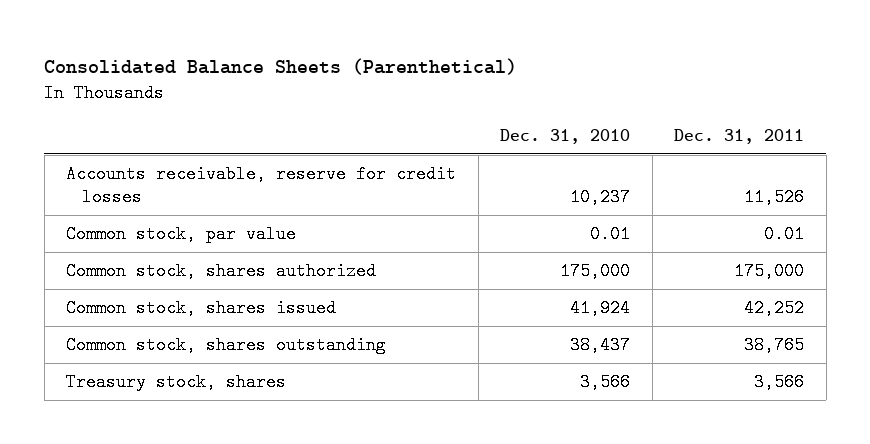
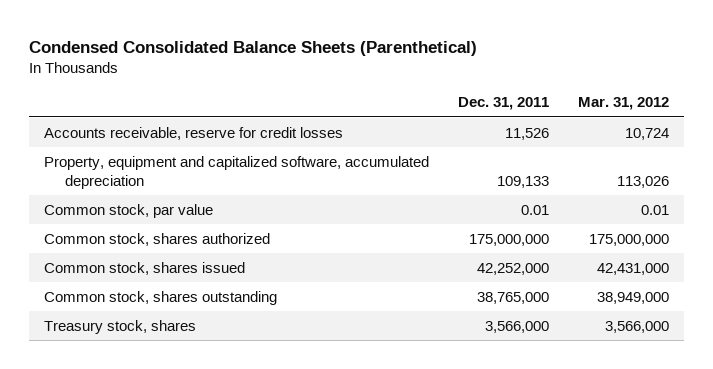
[44,57,518,75] Consolidated Balance Sheets (Parenthetical) -> [29,40,478,56] Condensed Consolidated Balance Sheets (Parenthetical)
[500,128,631,144] Dec. 31, 2010 -> none
none -> [578,97,670,111] Mar. 31, 2012
none -> [44,155,430,189] Property, equipment and capitalized software, accumulated depreciation
[734,262,805,281] 175,000 -> [469,233,550,246] 175,000,000
[744,299,805,318] 42,252 -> [477,262,550,275] 42,252,000
[744,336,805,355] 38,765 -> [477,291,550,304] 38,765,000
[754,373,805,392] 3,566 -> [485,320,550,333] 3,566,000

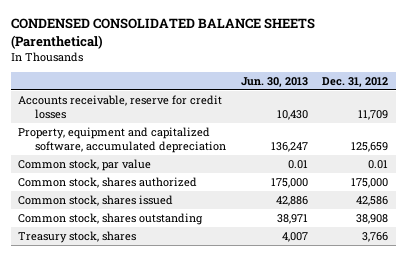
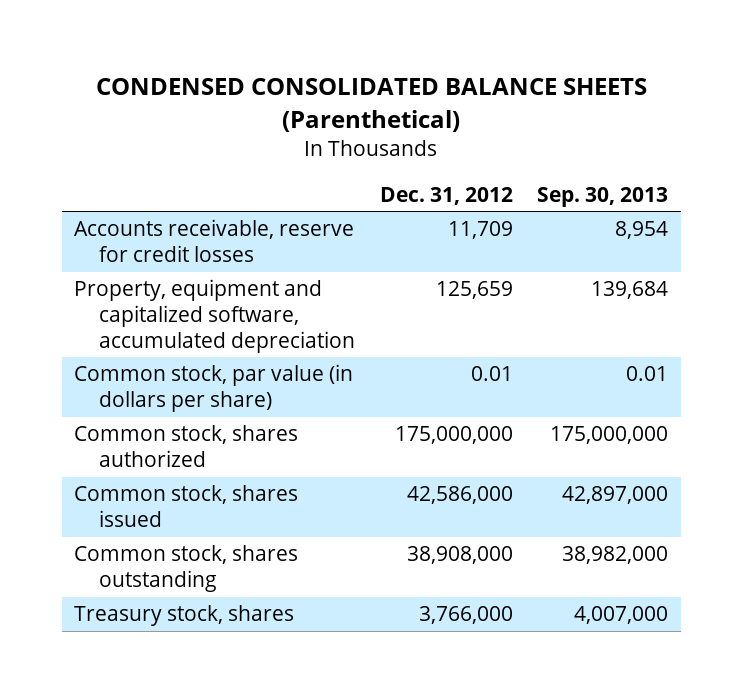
[240,76,308,87] Jun. 30, 2013 -> none
none -> [537,186,669,207] Sep. 30, 2013
[18,159,152,172] Common stock, par value -> [74,364,354,413] Common stock, par value (in dollars per share)
[351,178,389,189] 175,000 -> [394,426,513,445] 175,000,000
[356,196,389,207] 42,586 -> [406,486,513,505] 42,586,000
[356,214,389,225] 38,908 -> [406,546,513,565] 38,908,000
[362,232,389,243] 3,766 -> [418,606,513,625] 3,766,000

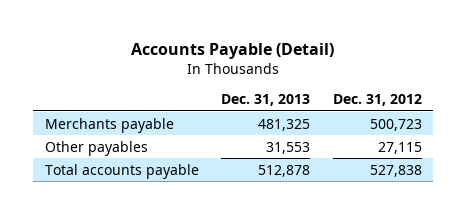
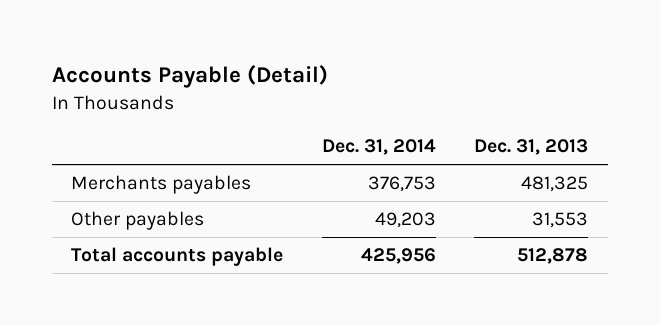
[332,94,422,107] Dec. 31, 2012 -> none
none -> [321,139,436,156] Dec. 31, 2014
[44,117,174,133] Merchants payable -> [71,175,252,195] Merchants payables

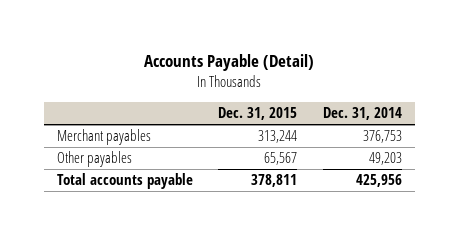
[474,139,589,156] Dec. 31, 2013 -> none
none -> [218,107,298,121] Dec. 31, 2015
[71,175,252,195] Merchants payables -> [56,129,151,146] Merchant payables

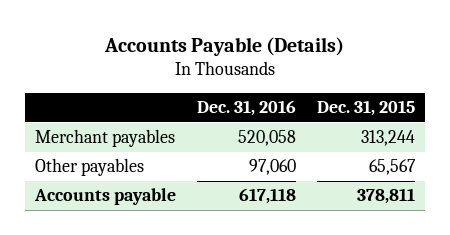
[144,53,315,71] Accounts Payable (Detail) -> [103,36,344,56] Accounts Payable (Details)
[323,107,403,121] Dec. 31, 2014 -> none
none -> [196,100,296,117] Dec. 31, 2016
[56,173,193,190] Total accounts payable -> [34,188,177,206] Accounts payable

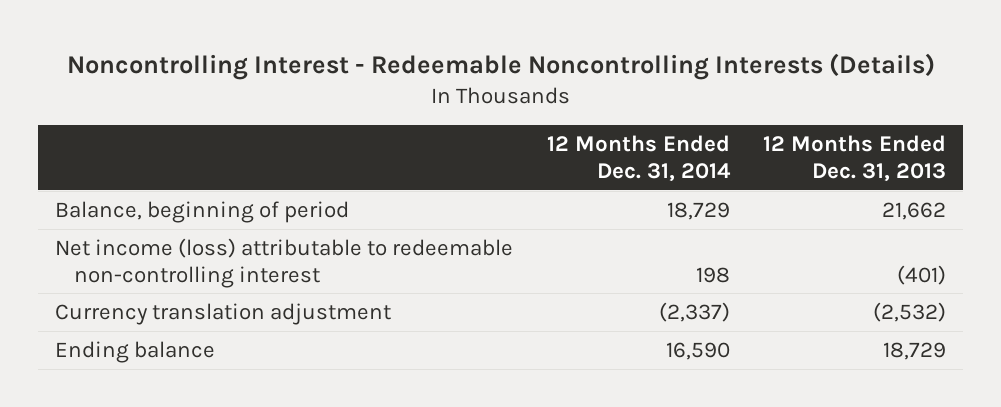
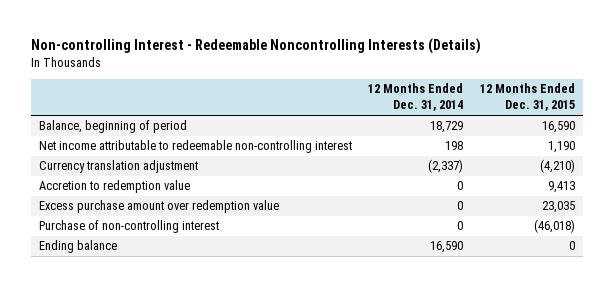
[66,52,935,80] Noncontrolling Interest - Redeemable Noncontrolling Interests (Details) -> [30,37,481,54] Non-controlling Interest - Redeemable Noncontrolling Interests (Details)
[763,135,947,183] 12 Months Ended Dec. 31, 2013 -> none
none -> [479,83,575,112] 12 Months Ended Dec. 31, 2015
[54,237,513,288] Net income (loss) attributable to redeemable non-controlling interest -> [38,140,352,154] Net income attributable to redeemable non-controlling interest
none -> [38,180,190,194] Accretion to redemption value
none -> [38,200,279,214] Excess purchase amount over redemption value
none -> [38,220,219,234] Purchase of non-controlling interest

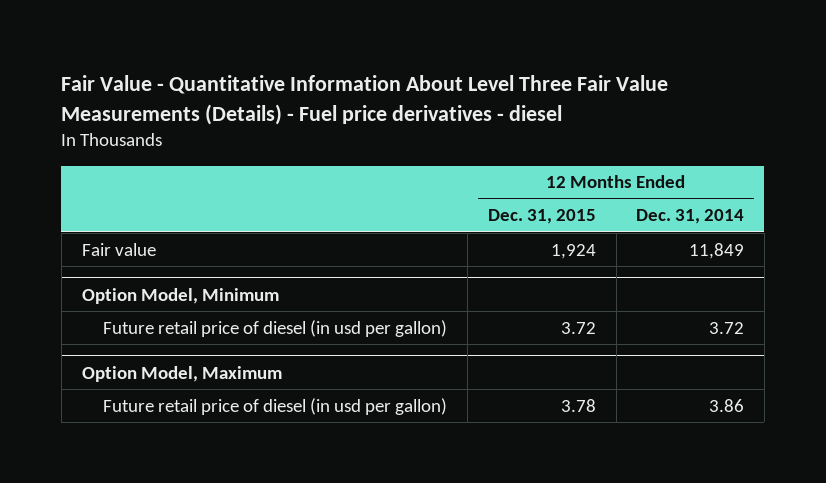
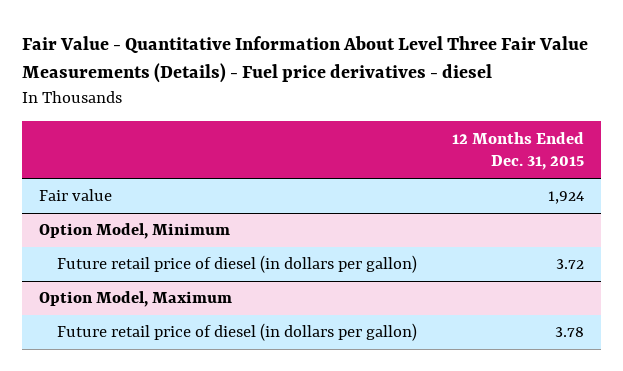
[636,209,745,225] Dec. 31, 2014 -> none
[103,319,448,337] Future retail price of diesel (in usd per gallon) -> [56,255,417,274] Future retail price of diesel (in dollars per gallon)
[103,397,448,415] Future retail price of diesel (in usd per gallon) -> [56,323,417,342] Future retail price of diesel (in dollars per gallon)

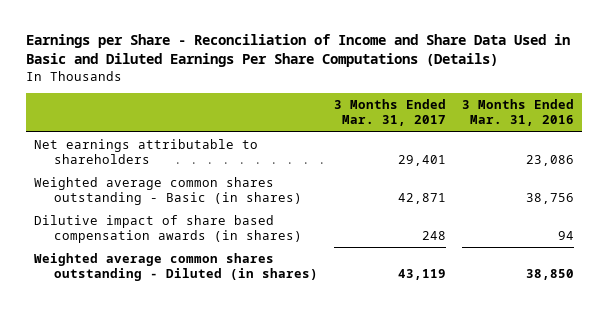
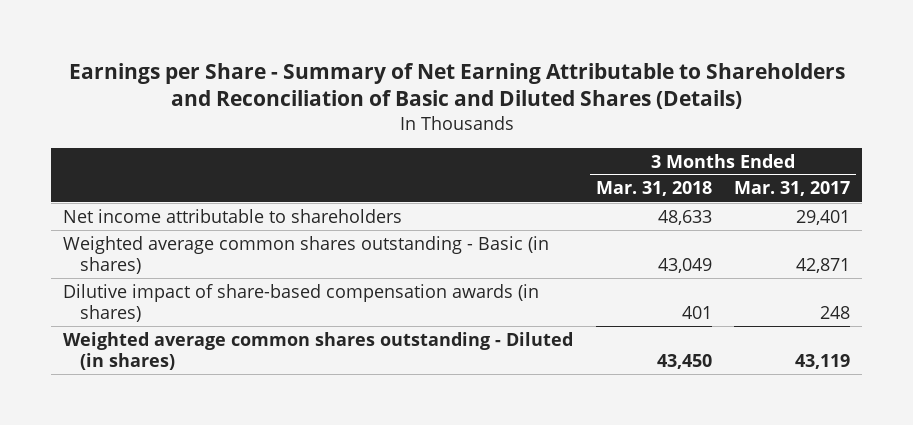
[26,34,571,68] Earnings per Share - Reconciliation of Income and Share Data Used in Basic and Diluted Earnings Per Share Computations (Details) -> [68,62,845,110] Earnings per Share - Summary of Net Earning Attributable to Shareholders and Reconciliation of Basic and Diluted Shares (Details)
[462,99,575,127] 3 Months Ended Mar. 31, 2016 -> none
none -> [595,181,712,197] Mar. 31, 2018
[34,139,259,164] Net earnings attributable to shareholders -> [62,208,402,223] Net income attributable to shareholders
[34,215,302,243] Dilutive impact of share based compensation awards (in shares) -> [62,283,539,322] Dilutive impact of share-based compensation awards (in shares)

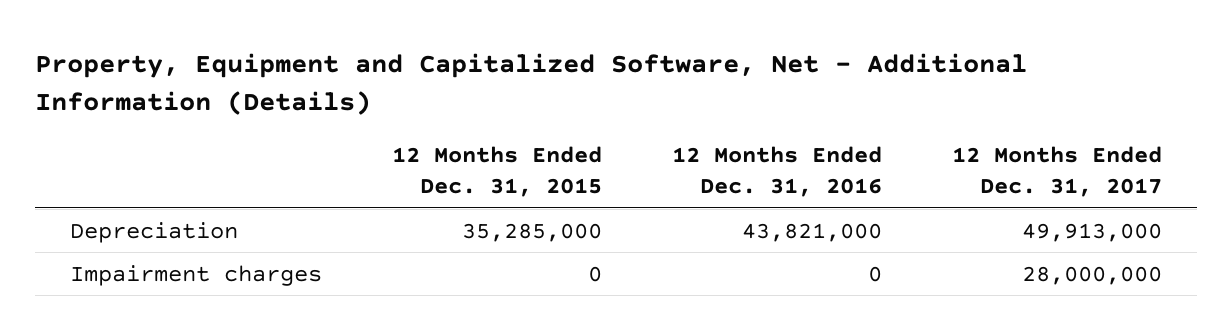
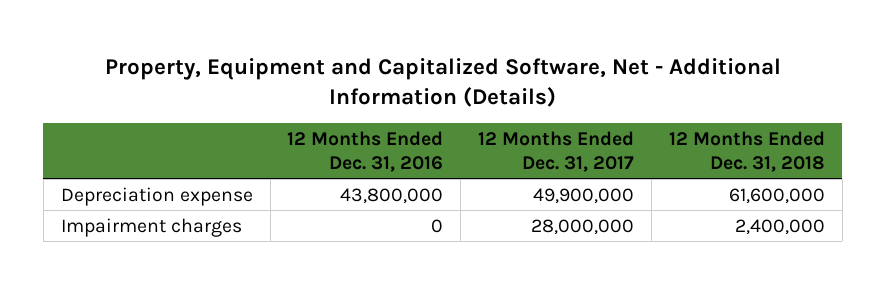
[391,146,602,198] 12 Months Ended Dec. 31, 2015 -> none
none -> [668,130,825,172] 12 Months Ended Dec. 31, 2018
[69,221,238,243] Depreciation -> [60,186,253,206] Depreciation expense
[741,222,882,242] 43,821,000 -> [340,187,444,204] 43,800,000
[1022,222,1163,242] 49,913,000 -> [533,187,635,204] 49,900,000

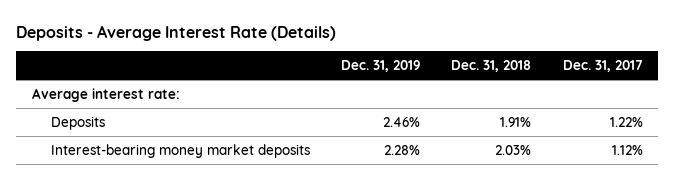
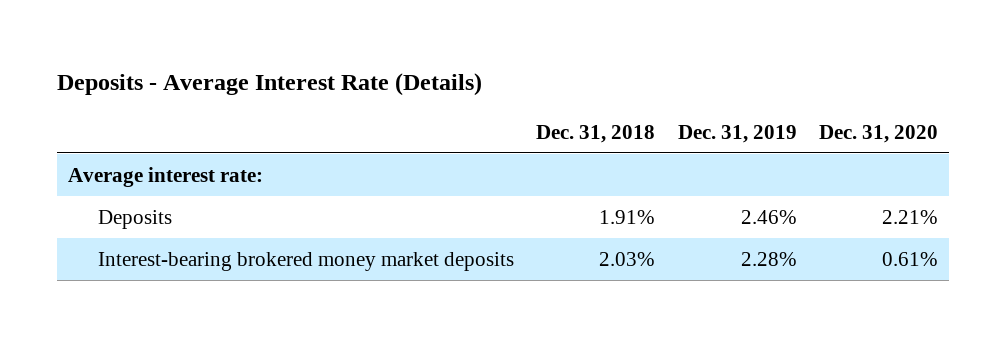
[562,60,643,73] Dec. 31, 2017 -> none
none -> [819,124,939,143] Dec. 31, 2020
[50,143,310,158] Interest-bearing money market deposits -> [97,252,514,272] Interest-bearing brokered money market deposits

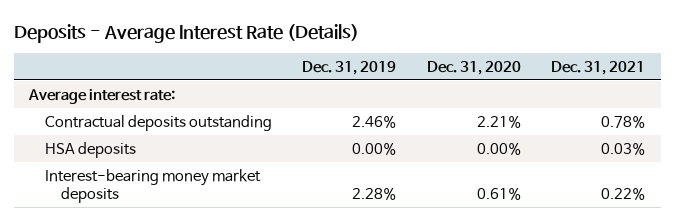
[536,124,656,143] Dec. 31, 2018 -> none
none -> [551,60,646,75] Dec. 31, 2021
[97,210,172,230] Deposits -> [45,115,273,132] Contractual deposits outstanding
none -> [45,142,137,159] HSA deposits
[97,252,514,272] Interest-bearing brokered money market deposits -> [45,169,262,203] Interest-bearing money market deposits

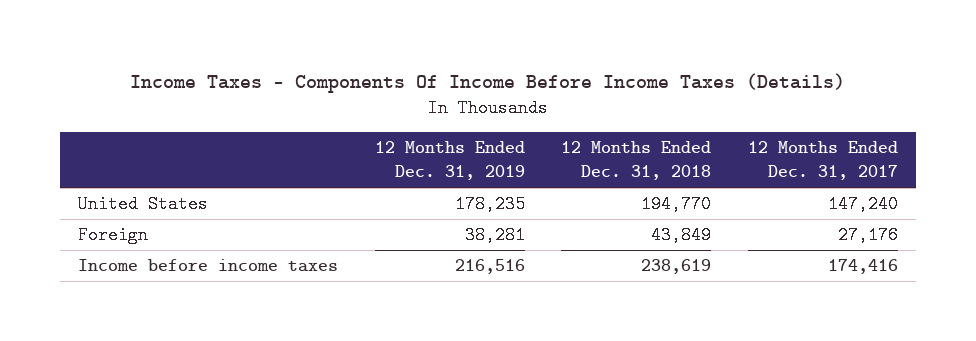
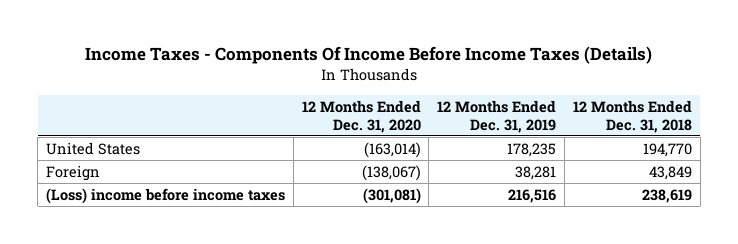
[747,141,898,180] 12 Months Ended Dec. 31, 2017 -> none
none -> [301,99,421,133] 12 Months Ended Dec. 31, 2020
[78,259,339,273] Income before income taxes -> [46,187,286,204] (Loss) income before income taxes

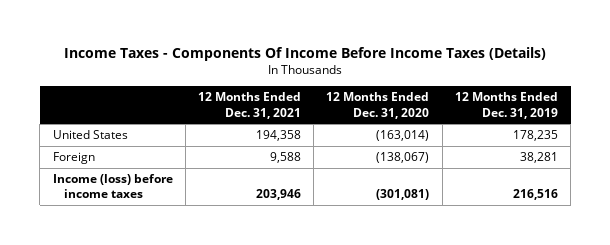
[572,99,692,133] 12 Months Ended Dec. 31, 2018 -> none
none -> [198,92,302,119] 12 Months Ended Dec. 31, 2021
[46,187,286,204] (Loss) income before income taxes -> [52,174,173,199] Income (loss) before income taxes

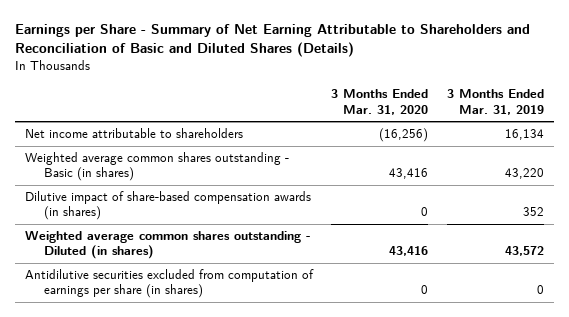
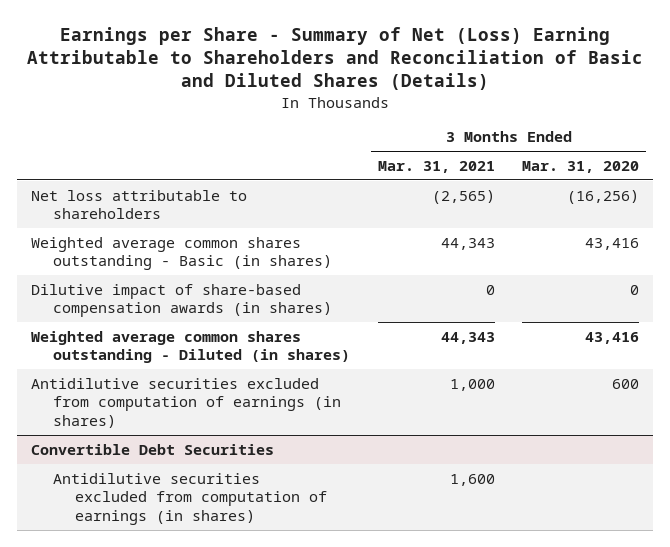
[15,24,531,58] Earnings per Share - Summary of Net Earning Attributable to Shareholders and Reconciliation of Basic and Diluted Shares (Details) -> [27,26,644,91] Earnings per Share - Summary of Net (Loss) Earning Attributable to Shareholders and Reconciliation of Basic and Diluted Shares (Details)
[447,89,545,115] 3 Months Ended Mar. 31, 2019 -> none
none -> [377,160,495,173] Mar. 31, 2021
[24,128,243,139] Net income attributable to shareholders -> [31,189,248,220] Net loss attributable to shareholders
[24,269,314,299] Antidilutive securities excluded from computation of earnings per share (in shares) -> [31,377,342,429] Antidilutive securities excluded from computation of earnings (in shares)
[421,285,429,295] 0 -> [612,378,640,389] 600
none -> [31,443,275,455] Convertible Debt Securities
none -> [53,472,328,526] Antidilutive securities excluded from computation of earnings (in shares)

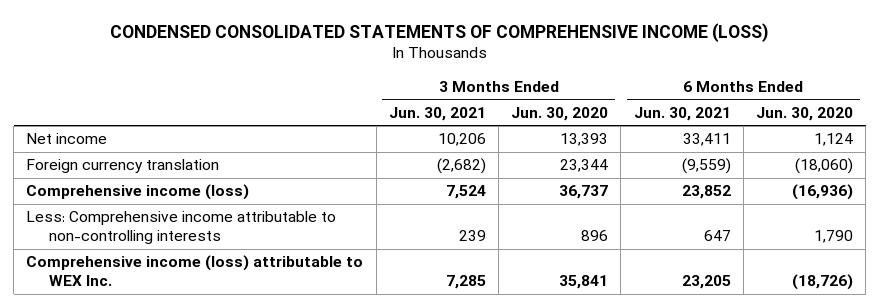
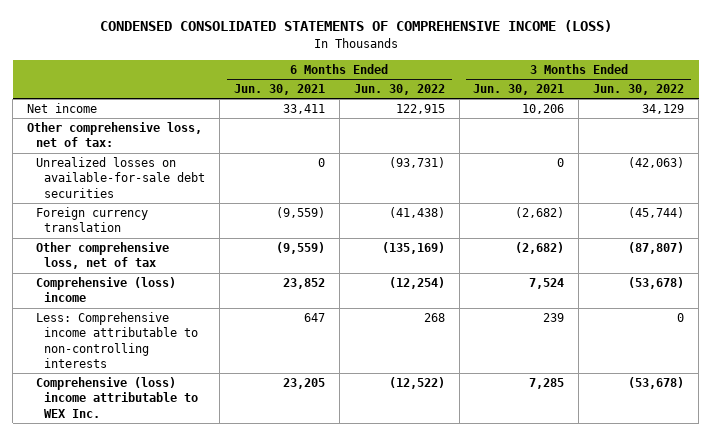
[511,106,609,121] Jun. 30, 2020 -> none
[756,106,854,121] Jun. 30, 2020 -> none
none -> [353,84,445,96] Jun. 30, 2022
none -> [593,84,685,96] Jun. 30, 2022
none -> [27,122,203,148] Other comprehensive loss, net of tax:
none -> [35,157,206,198] Unrealized losses on available-for-sale debt securities
none -> [35,242,169,270] Other comprehensive loss, net of tax
[26,184,250,201] Comprehensive income (loss) -> [35,277,176,303] Comprehensive (loss) income
[26,255,364,287] Comprehensive income (loss) attributable to WEX Inc. -> [35,377,199,418] Comprehensive (loss) income attributable to WEX Inc.

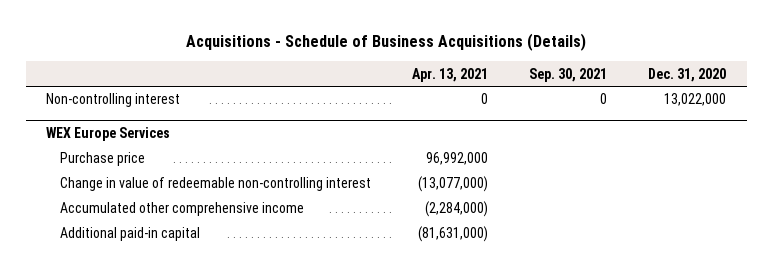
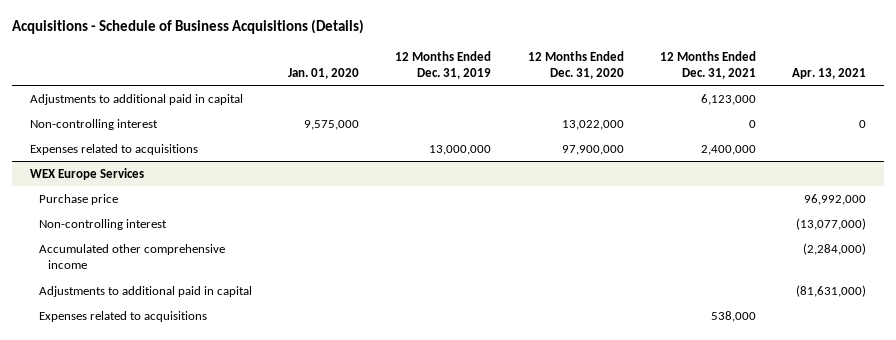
[529,67,608,82] Sep. 30, 2021 -> none
[648,67,727,82] Dec. 31, 2020 -> none
none -> [288,67,360,79] Jan. 01, 2020
none -> [395,50,492,79] 12 Months Ended Dec. 31, 2019
none -> [527,50,624,79] 12 Months Ended Dec. 31, 2020
none -> [659,50,756,79] 12 Months Ended Dec. 31, 2021
none -> [29,93,243,105] Adjustments to additional paid in capital
none -> [29,143,198,155] Expenses related to acquisitions
[60,177,372,192] Change in value of redeemable non-controlling interest -> [38,218,167,230] Non-controlling interest
[60,227,201,242] Additional paid-in capital -> [38,285,252,297] Adjustments to additional paid in capital
none -> [38,310,207,322] Expenses related to acquisitions

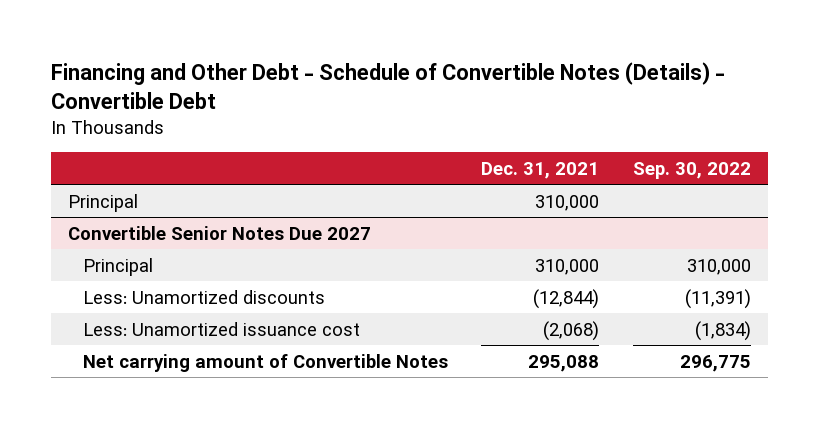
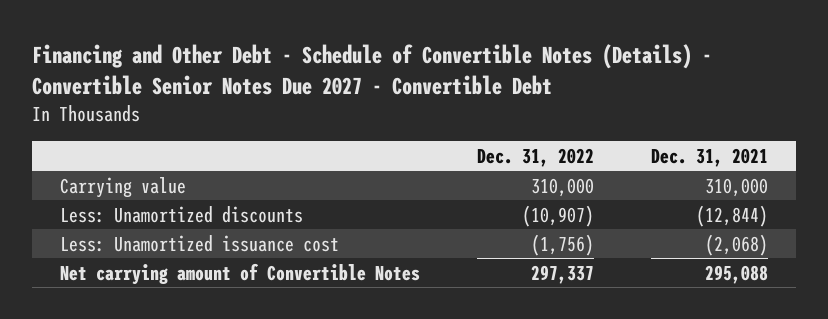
[51,61,726,109] Financing and Other Debt - Schedule of Convertible Notes (Details) - Convertible Debt -> [32,44,713,96] Financing and Other Debt - Schedule of Convertible Notes (Details) - Convertible Senior Notes Due 2027 - Convertible Debt
[632,161,751,179] Sep. 30, 2022 -> none
none -> [477,147,595,167] Dec. 31, 2022
[67,225,371,240] Convertible Senior Notes Due 2027 -> none
[82,257,153,276] Principal -> none
[67,193,138,212] Principal -> [60,176,187,198] Carrying value

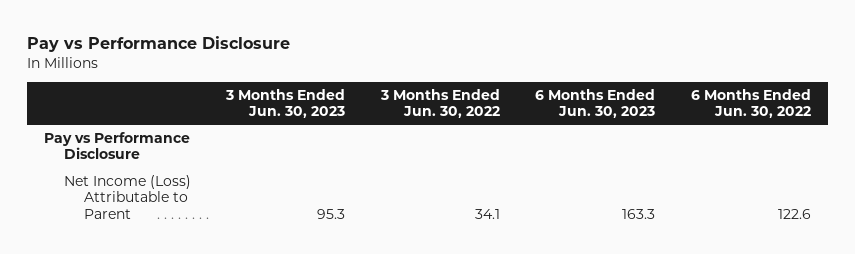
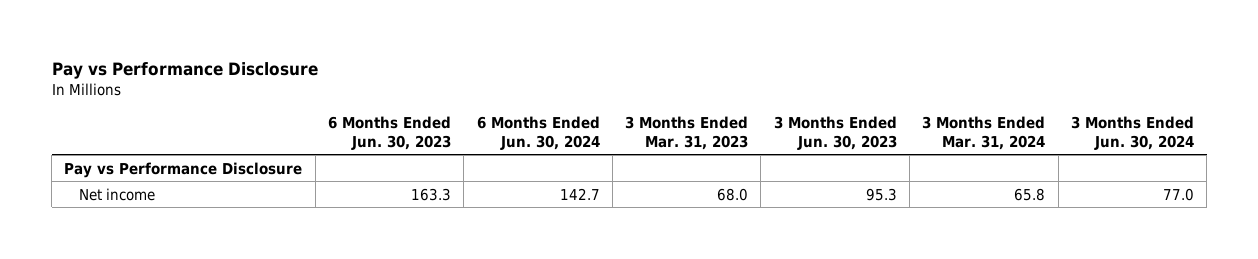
[379,88,500,119] 3 Months Ended Jun. 30, 2022 -> none
[690,88,811,119] 6 Months Ended Jun. 30, 2022 -> none
none -> [476,115,600,150] 6 Months Ended Jun. 30, 2024
none -> [625,115,749,150] 3 Months Ended Mar. 31, 2023
none -> [922,115,1046,150] 3 Months Ended Mar. 31, 2024
none -> [1070,115,1194,150] 3 Months Ended Jun. 30, 2024
[63,175,191,219] Net Income (Loss) Attributable to Parent -> [79,187,156,201] Net income

